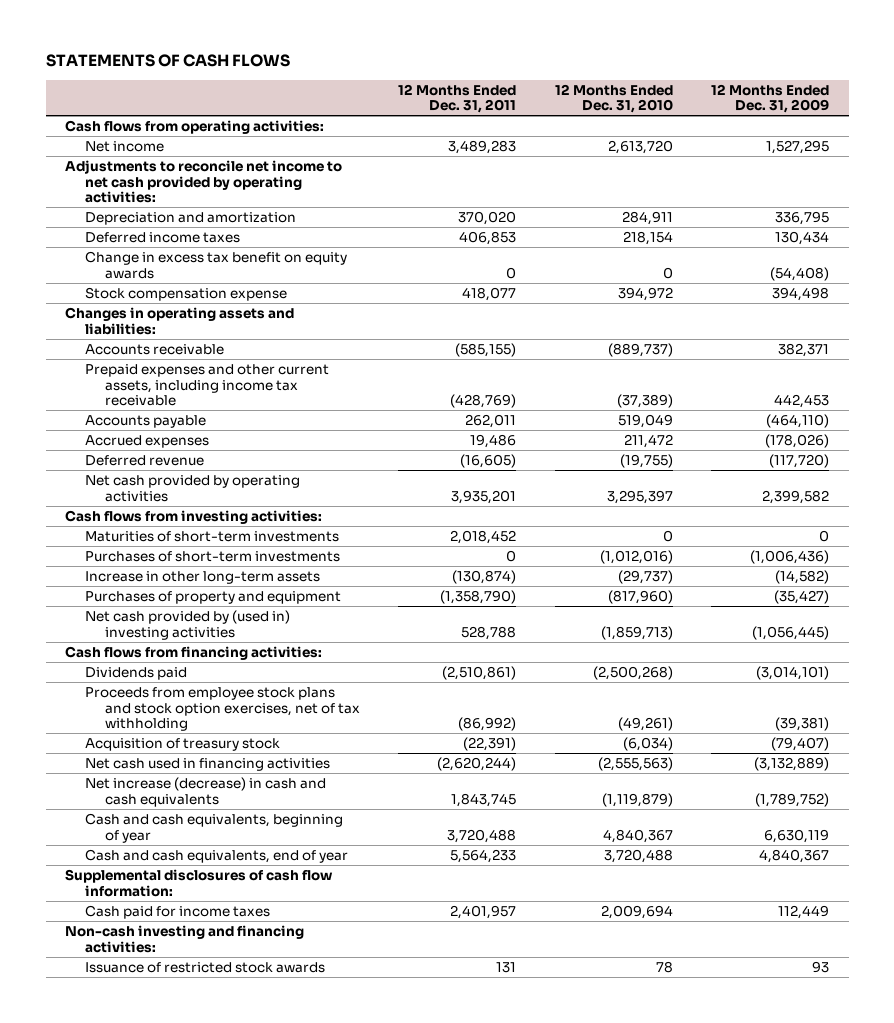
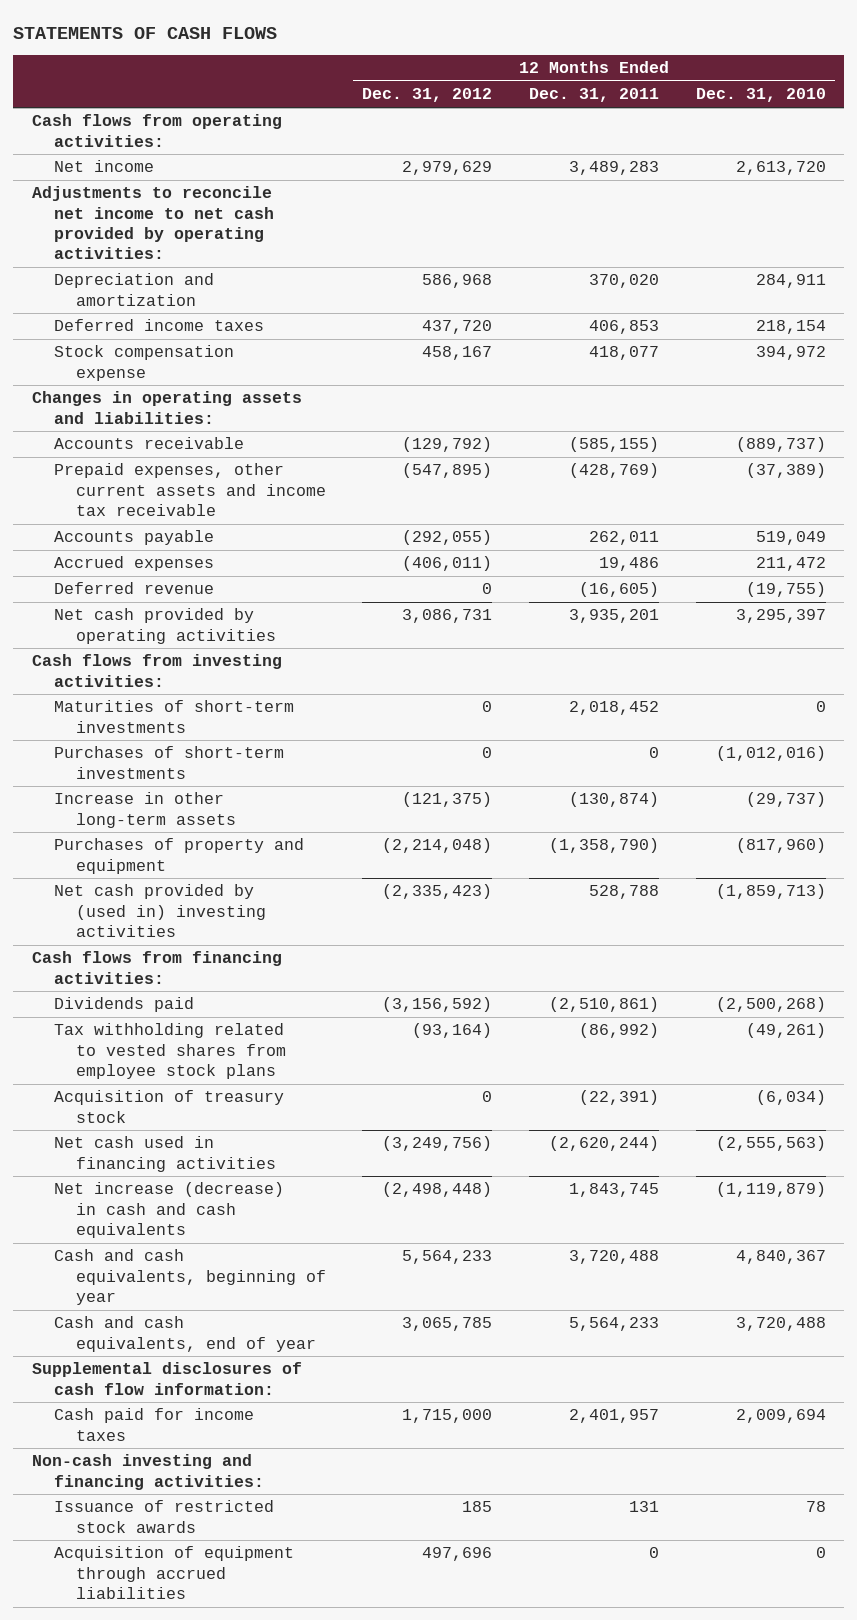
[711,83,830,114] 12 Months Ended Dec. 31, 2009 -> none
none -> [362,88,493,103] Dec. 31, 2012
[84,250,347,279] Change in excess tax benefit on equity awards -> none
[84,363,329,407] Prepaid expenses and other current assets, including income tax receivable -> [53,463,326,517] Prepaid expenses, other current assets and income tax receivable
[84,686,360,732] Proceeds from employee stock plans and stock option exercises, net of tax withholding -> [53,1023,286,1080] Tax withholding related to vested shares from employee stock plans
none -> [53,1546,294,1600] Acquisition of equipment through accrued liabilities

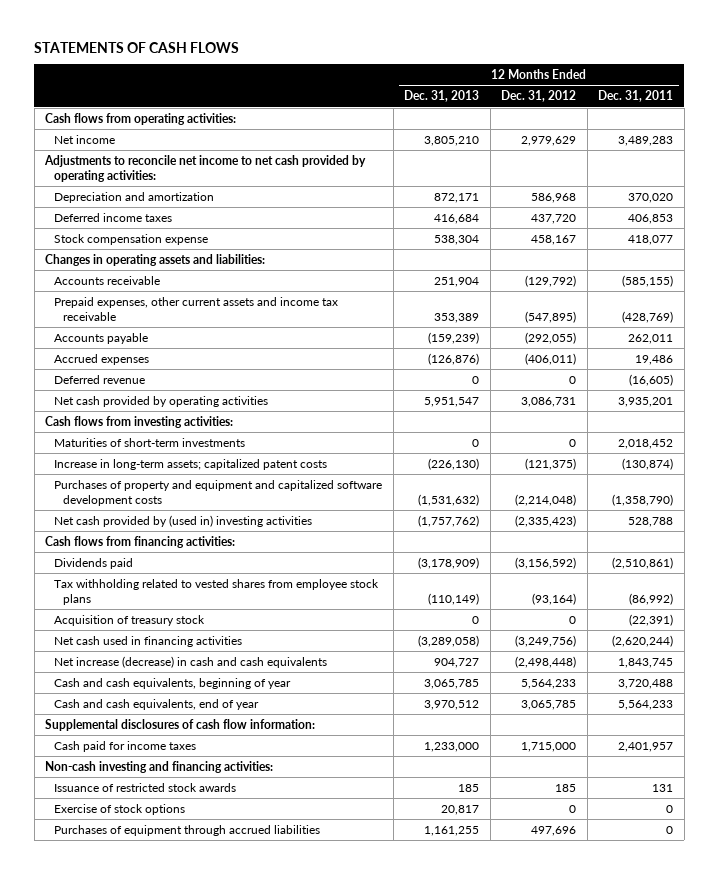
[695,88,826,103] Dec. 31, 2010 -> none
none -> [404,90,480,103] Dec. 31, 2013
[53,746,284,779] Purchases of short-term investments -> none
[53,792,236,828] Increase in other long-term assets -> [53,458,327,470] Increase in long-term assets; capitalized patent costs
[53,838,304,874] Purchases of property and equipment -> [53,479,382,507] Purchases of property and equipment and capitalized software development costs
none -> [53,803,185,815] Exercise of stock options
[53,1546,294,1600] Acquisition of equipment through accrued liabilities -> [53,824,320,836] Purchases of equipment through accrued liabilities

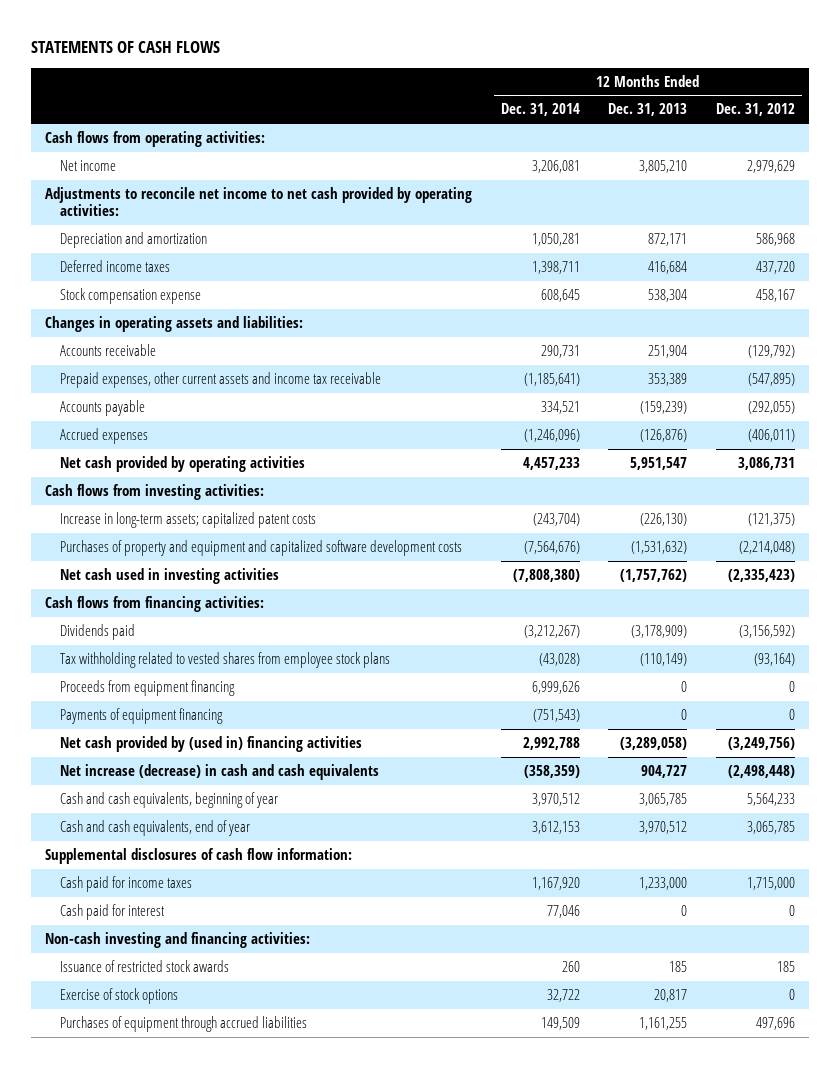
[598,90,674,103] Dec. 31, 2011 -> none
none -> [500,103,580,117] Dec. 31, 2014
[53,374,145,384] Deferred revenue -> none
[53,437,245,447] Maturities of short-term investments -> none
[53,514,312,527] Net cash provided by (used in) investing activities -> [60,567,280,584] Net cash used in investing activities
[53,614,205,626] Acquisition of treasury stock -> none
none -> [60,679,236,696] Proceeds from equipment financing
none -> [60,707,224,724] Payments of equipment financing
[53,635,242,647] Net cash used in financing activities -> [60,735,363,752] Net cash provided by (used in) financing activities
none -> [60,903,166,920] Cash paid for interest

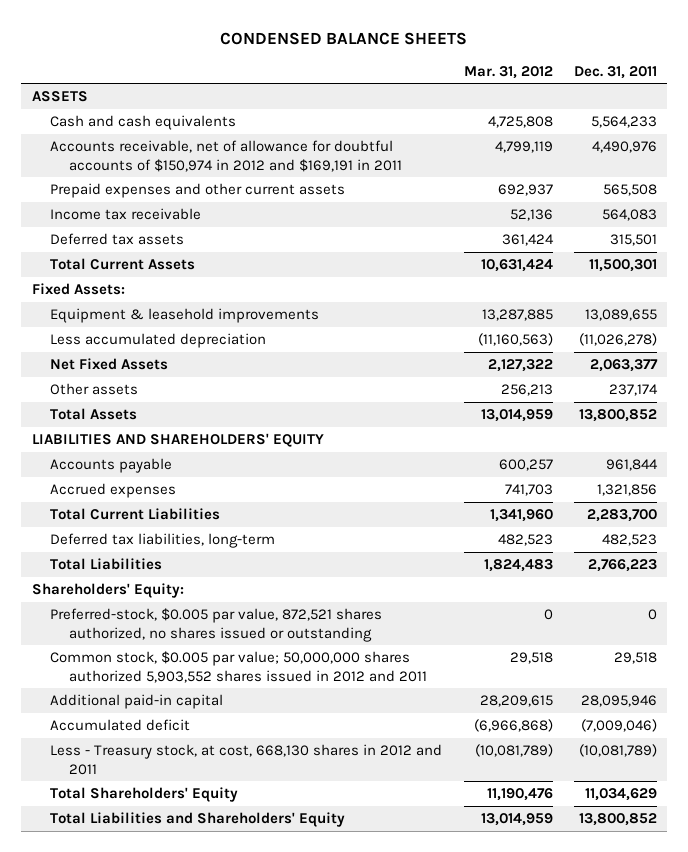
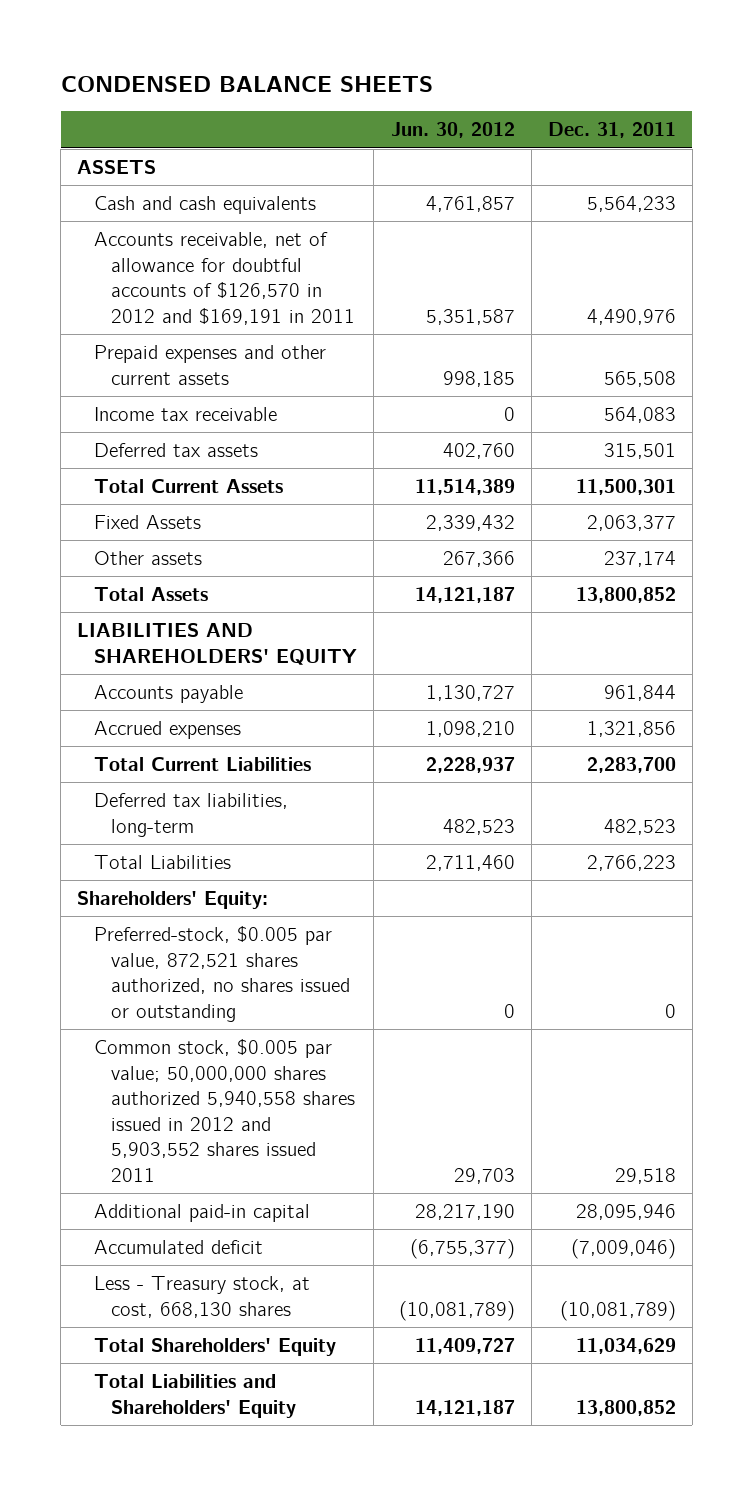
[463,65,553,79] Mar. 31, 2012 -> none
none -> [390,122,515,139] Jun. 30, 2012
[50,139,403,172] Accounts receivable, net of allowance for doubtful accounts of $150,974 in 2012 and $169,191 in 2011 -> [94,232,356,325] Accounts receivable, net of allowance for doubtful accounts of $126,570 in 2012 and $169,191 in 2011
[31,282,125,295] Fixed Assets: -> none
[50,307,320,323] Equipment & leasehold improvements -> none
[50,332,267,348] Less accumulated depreciation -> none
[50,357,169,370] Net Fixed Assets -> [94,515,202,530] Fixed Assets
[50,650,428,683] Common stock, $0.005 par value; 50,000,000 shares authorized 5,903,552 shares issued in 2012 and 2011 -> [94,1039,356,1182] Common stock, $0.005 par value; 50,000,000 shares authorized 5,940,558 shares issued in 2012 and 5,903,552 shares issued 2011
[50,743,443,775] Less - Treasury stock, at cost, 668,130 shares in 2012 and 2011 -> [94,1276,311,1318] Less - Treasury stock, at cost, 668,130 shares

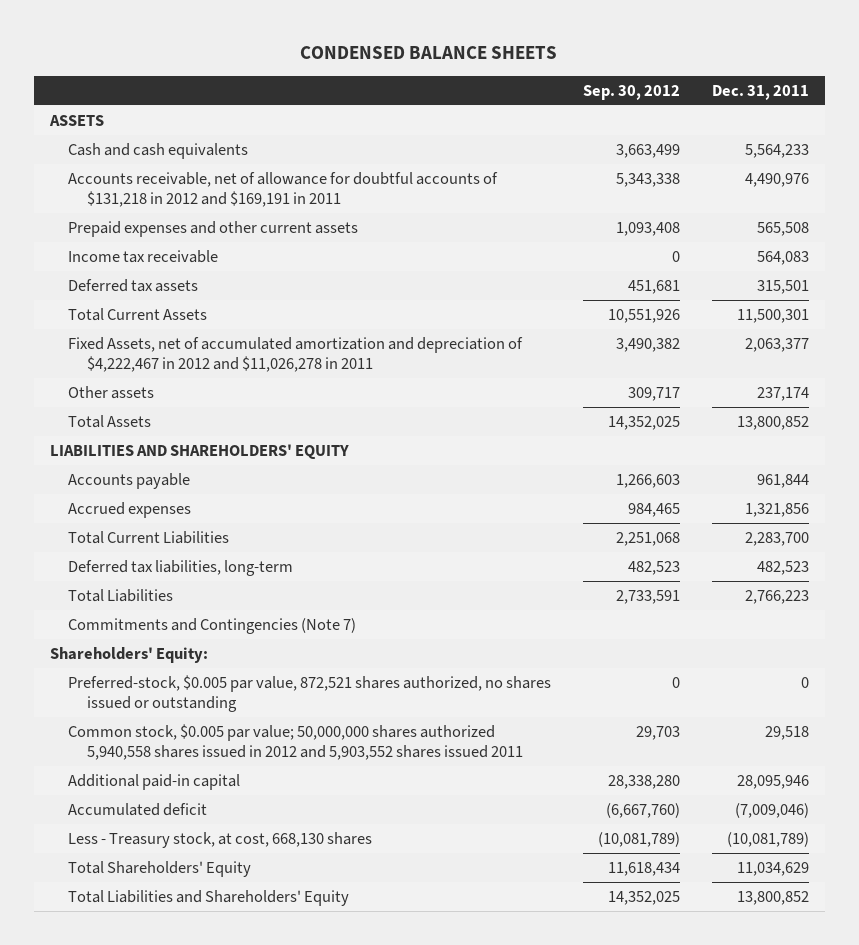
[390,122,515,139] Jun. 30, 2012 -> none
none -> [583,84,681,100] Sep. 30, 2012
[94,232,356,325] Accounts receivable, net of allowance for doubtful accounts of $126,570 in 2012 and $169,191 in 2011 -> [68,171,499,208] Accounts receivable, net of allowance for doubtful accounts of $131,218 in 2012 and $169,191 in 2011
[94,515,202,530] Fixed Assets -> [68,336,524,373] Fixed Assets, net of accumulated amortization and depreciation of $4,222,467 in 2012 and $11,026,278 in 2011
none -> [68,617,357,634] Commitments and Contingencies (Note 7)

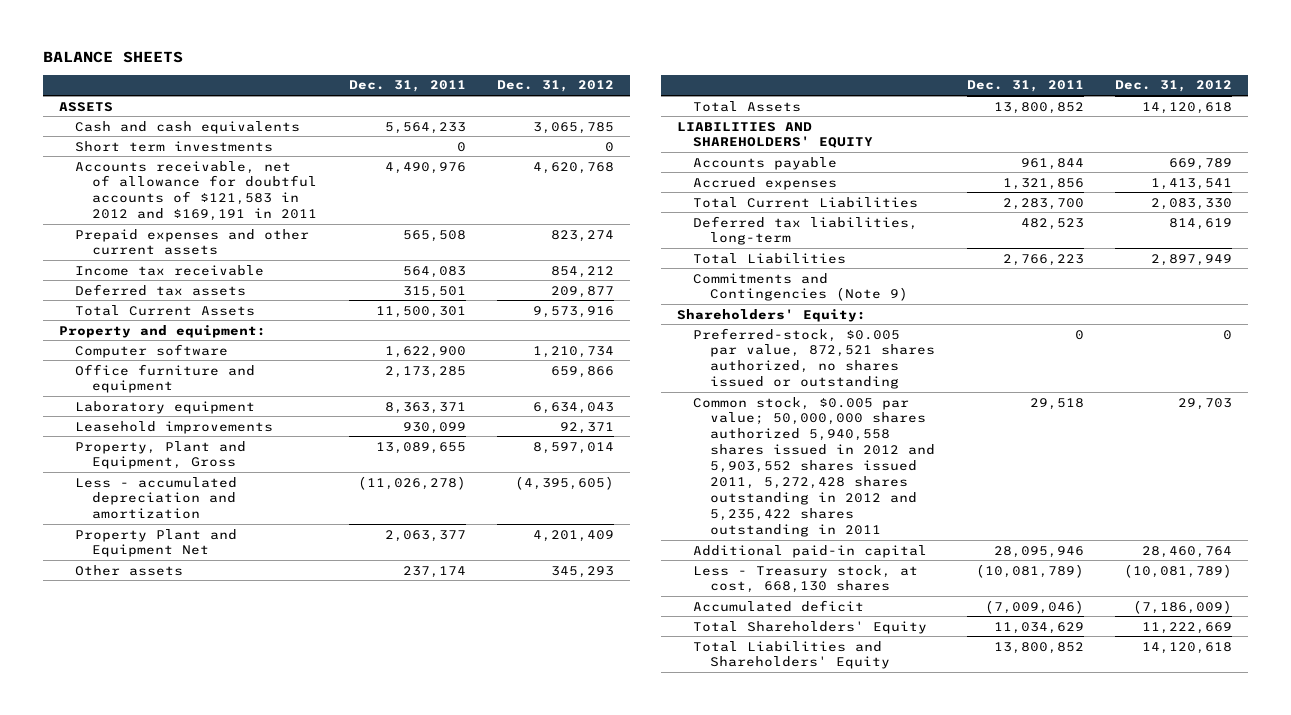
[300,46,558,60] CONDENSED BALANCE SHEETS -> [43,51,184,64] BALANCE SHEETS
[583,84,681,100] Sep. 30, 2012 -> none
none -> [497,80,615,93] Dec. 31, 2012
none -> [75,140,274,152] Short term investments
[68,171,499,208] Accounts receivable, net of allowance for doubtful accounts of $131,218 in 2012 and $169,191 in 2011 -> [75,160,318,222] Accounts receivable, net of allowance for doubtful accounts of $121,583 in 2012 and $169,191 in 2011
none -> [58,324,266,338] Property and equipment:
none -> [75,343,229,358] Computer software
none -> [75,363,256,394] Office furniture and equipment
none -> [75,400,256,414] Laboratory equipment
none -> [75,420,274,434] Leasehold improvements
none -> [75,440,247,470] Property, Plant and Equipment, Gross
none -> [75,476,238,520] Less - accumulated depreciation and amortization
[68,336,524,373] Fixed Assets, net of accumulated amortization and depreciation of $4,222,467 in 2012 and $11,026,278 in 2011 -> [75,528,238,558] Property Plant and Equipment Net
[68,617,357,634] Commitments and Contingencies (Note 7) -> [693,272,909,302] Commitments and Contingencies (Note 9)
[68,723,523,761] Common stock, $0.005 par value; 50,000,000 shares authorized 5,940,558 shares issued in 2012 and 5,903,552 shares issued 2011 -> [693,396,936,538] Common stock, $0.005 par value; 50,000,000 shares authorized 5,940,558 shares issued in 2012 and 5,903,552 shares issued 2011, 5,272,428 shares outstanding in 2012 and 5,235,422 shares outstanding in 2011
[68,802,208,816] Accumulated deficit -> [693,599,865,612] Accumulated deficit

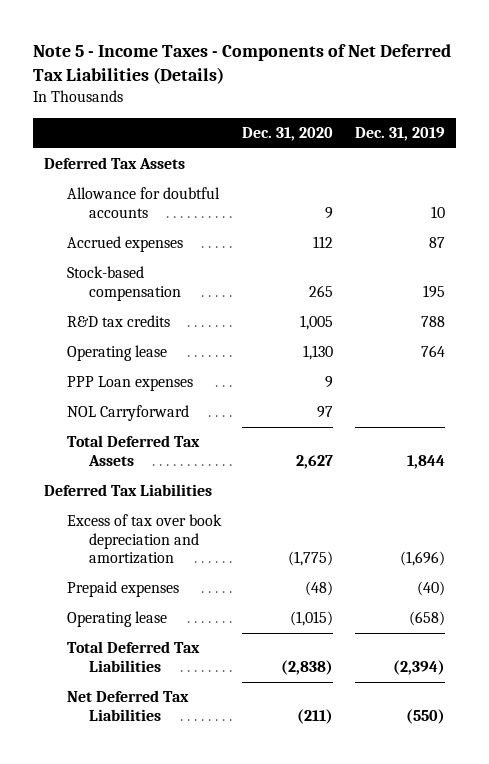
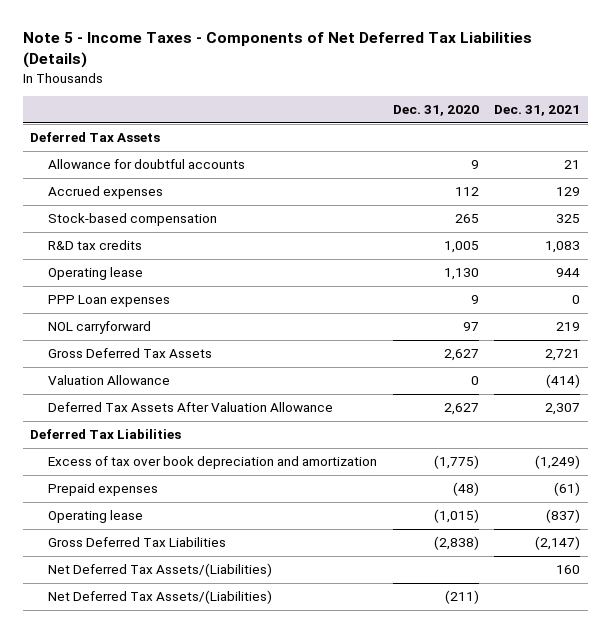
[355,127,446,142] Dec. 31, 2019 -> none
none -> [494,105,581,117] Dec. 31, 2021
[66,405,189,422] NOL Carryforward -> [47,321,151,335] NOL carryforward
[66,435,200,466] Total Deferred Tax Assets -> [47,348,212,359] Gross Deferred Tax Assets
none -> [47,375,170,386] Valuation Allowance
none -> [47,402,333,413] Deferred Tax Assets After Valuation Allowance
[66,641,200,672] Total Deferred Tax Liabilities -> [47,537,226,548] Gross Deferred Tax Liabilities
none -> [47,563,272,578] Net Deferred Tax Assets/(Liabilities)
[66,690,189,721] Net Deferred Tax Liabilities -> [47,590,272,605] Net Deferred Tax Assets/(Liabilities)

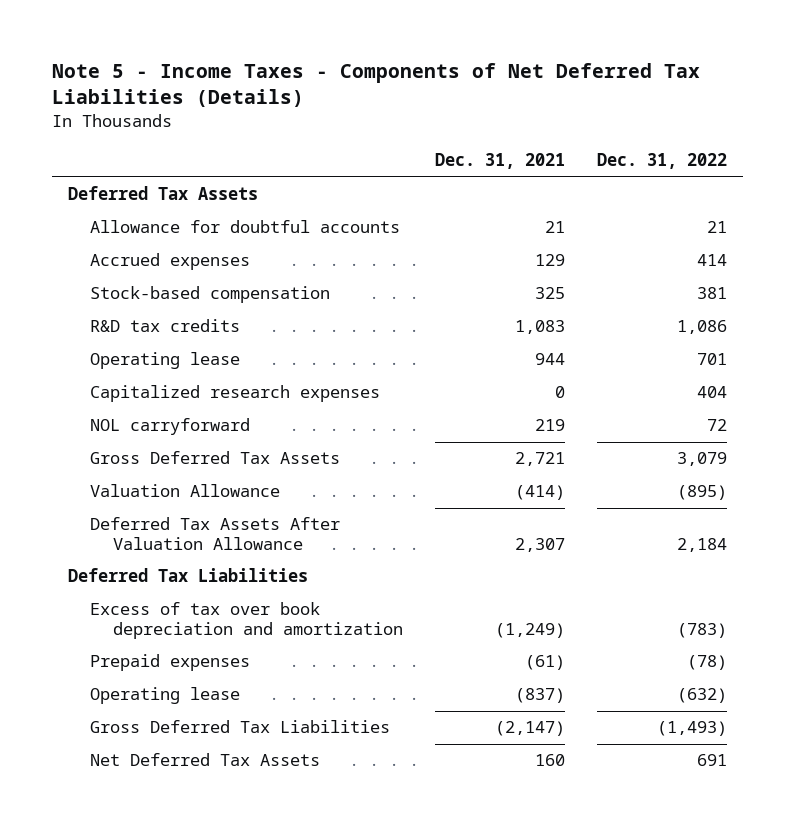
[392,105,479,117] Dec. 31, 2020 -> none
none -> [596,153,727,170] Dec. 31, 2022
[47,295,170,308] PPP Loan expenses -> none
none -> [90,385,381,403] Capitalized research expenses
[47,590,272,605] Net Deferred Tax Assets/(Liabilities) -> none
[47,563,272,578] Net Deferred Tax Assets/(Liabilities) -> [90,753,321,767] Net Deferred Tax Assets

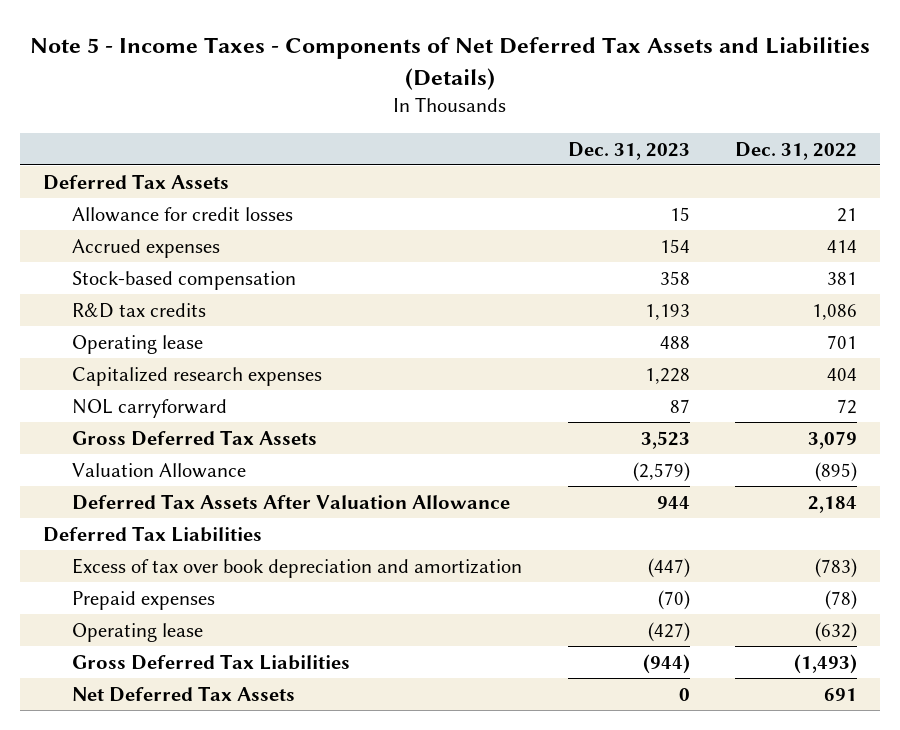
[52,63,701,108] Note 5 - Income Taxes - Components of Net Deferred Tax Liabilities (Details) -> [30,36,871,90] Note 5 - Income Taxes - Components of Net Deferred Tax Assets and Liabilities (Details)
[434,153,565,170] Dec. 31, 2021 -> none
none -> [567,141,690,160] Dec. 31, 2023
[90,220,401,234] Allowance for doubtful accounts -> [72,206,294,222] Allowance for credit losses

